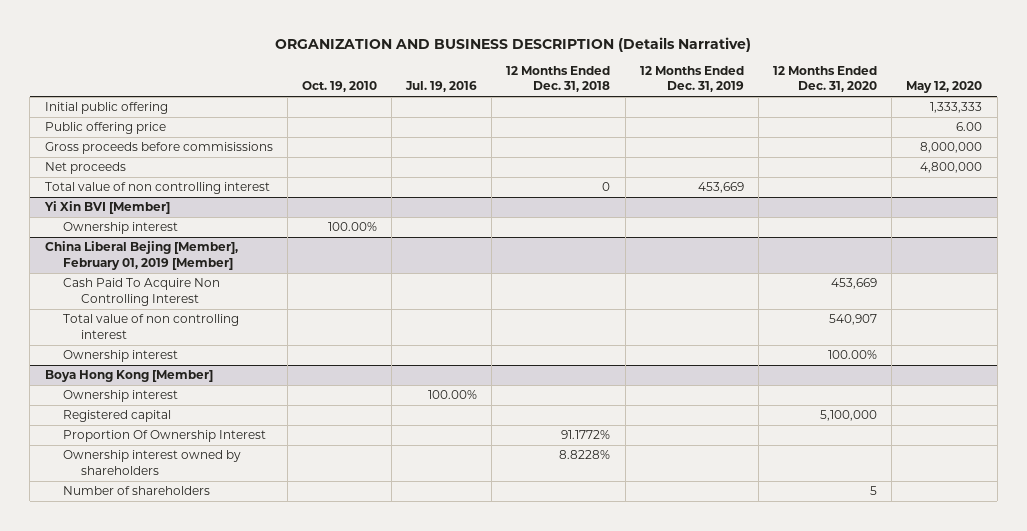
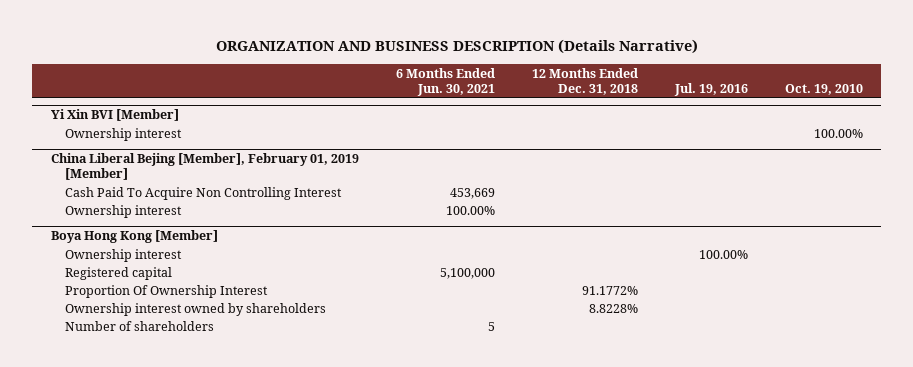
[639,65,744,93] 12 Months Ended Dec. 31, 2019 -> none
[773,65,878,93] 12 Months Ended Dec. 31, 2020 -> none
[906,81,983,94] May 12, 2020 -> none
none -> [395,67,495,96] 6 Months Ended Jun. 30, 2021
[44,102,168,115] Initial public offering -> none
[44,122,166,135] Public offering price -> none
[44,142,273,155] Gross proceeds before commisissions -> none
[44,162,126,175] Net proceeds -> none
[44,182,270,195] Total value of non controlling interest -> none
[62,314,239,339] Total value of non controlling interest -> none

